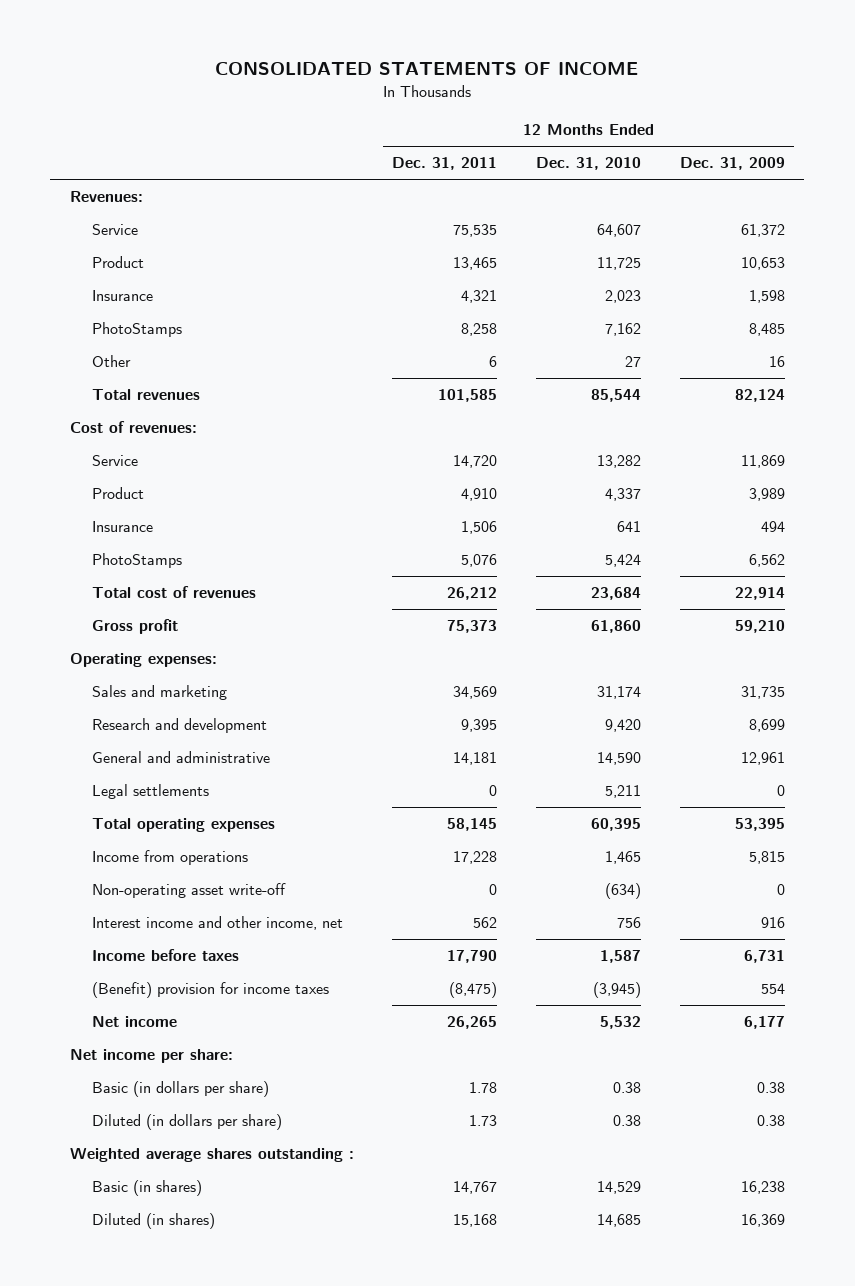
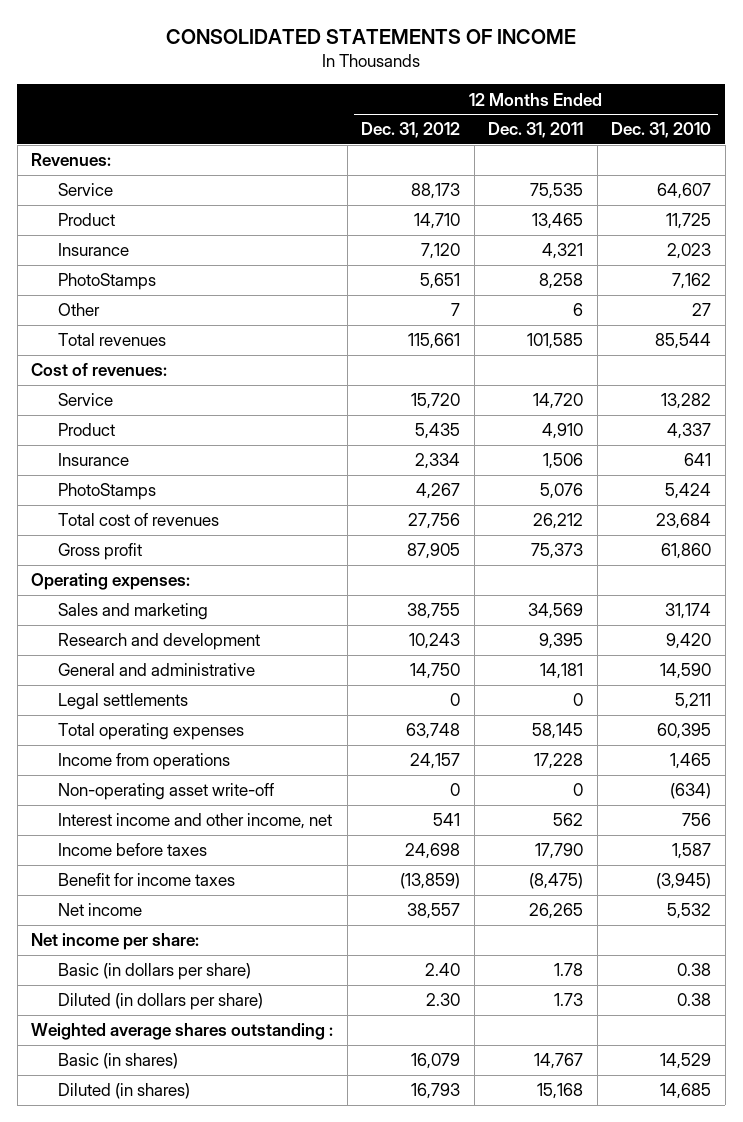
[679,157,785,171] Dec. 31, 2009 -> none
none -> [361,122,461,139] Dec. 31, 2012
[91,982,329,999] (Benefit) provision for income taxes -> [58,873,236,887] Benefit for income taxes

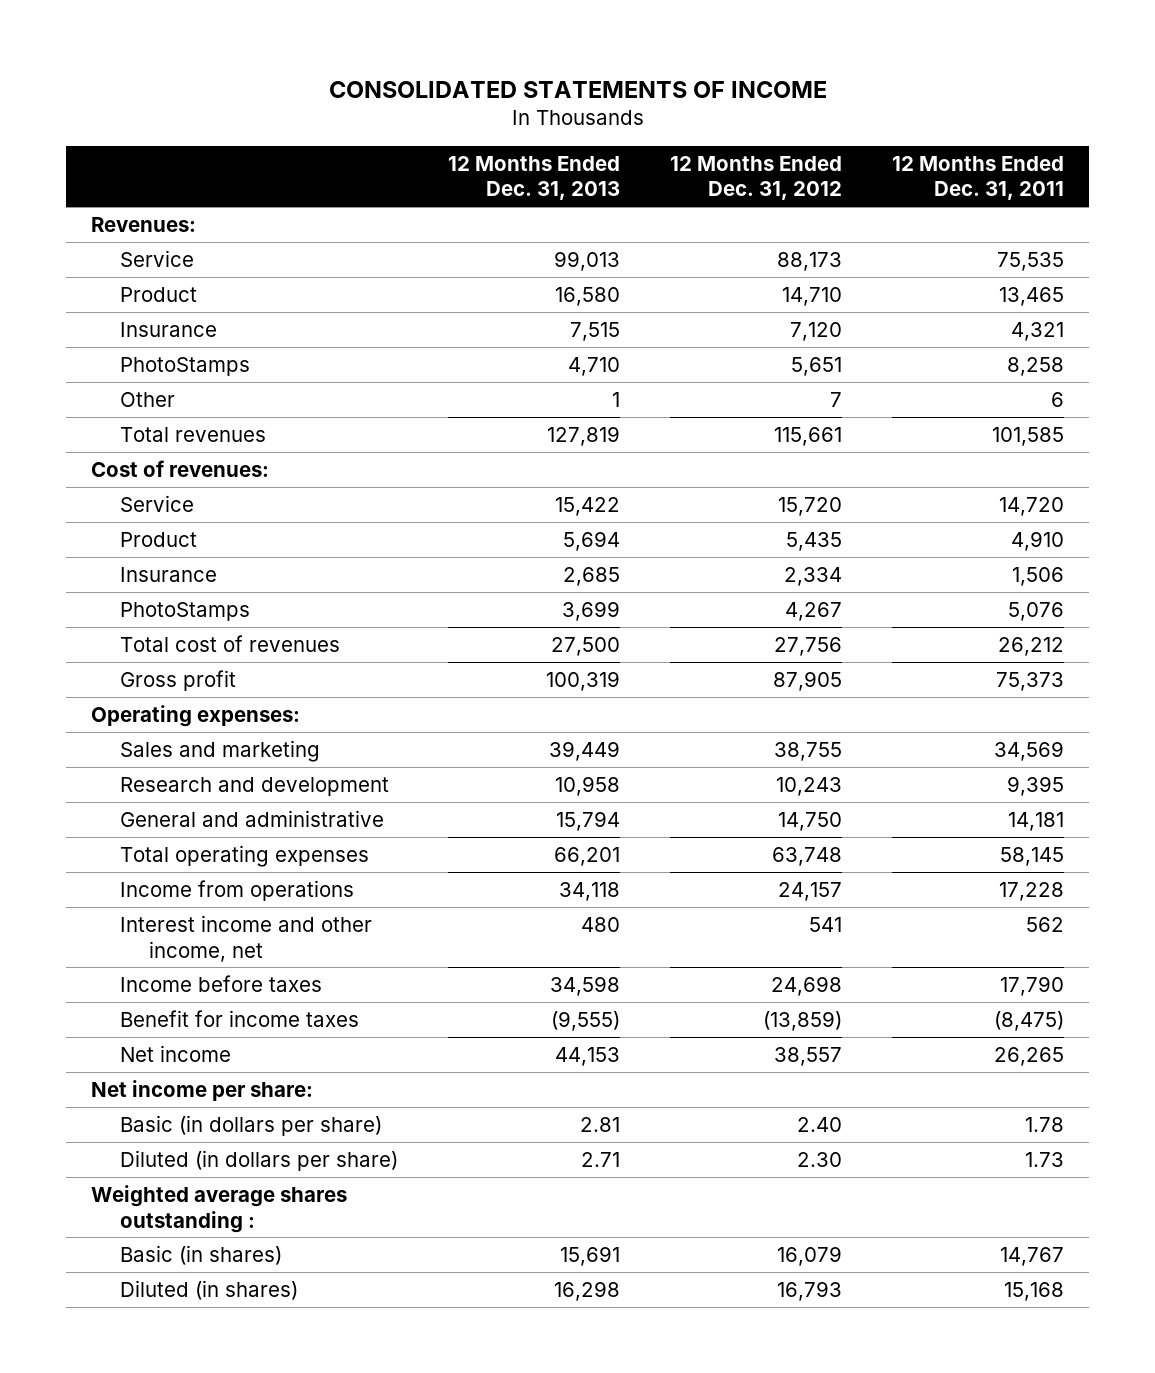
[611,122,712,139] Dec. 31, 2010 -> none
none -> [448,155,621,201] 12 Months Ended Dec. 31, 2013
[58,693,189,711] Legal settlements -> none
[58,783,275,801] Non-operating asset write-off -> none

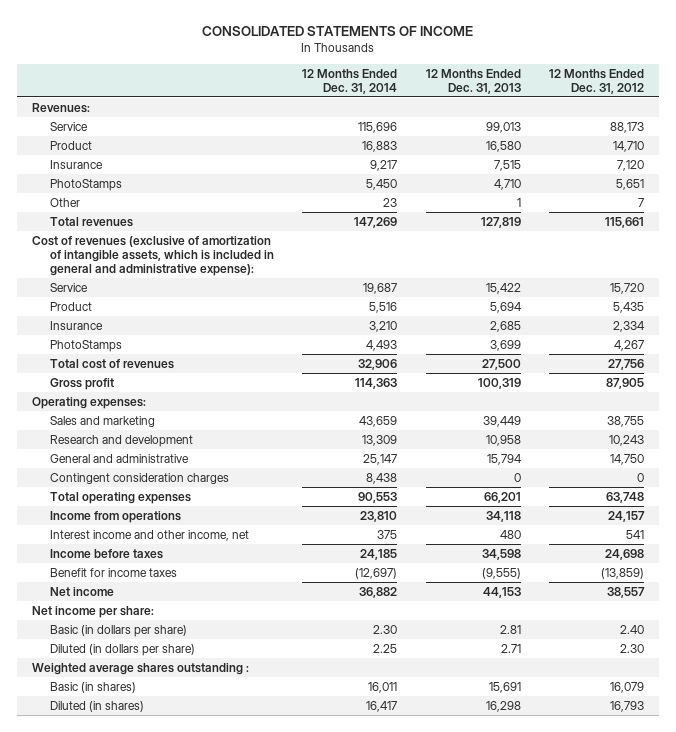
[892,155,1065,201] 12 Months Ended Dec. 31, 2011 -> none
none -> [302,68,398,94] 12 Months Ended Dec. 31, 2014
[90,459,269,477] Cost of revenues: -> [31,235,274,276] Cost of revenues (exclusive of amortization of intangible assets, which is included in general and administrative expense):
none -> [49,472,229,484] Contingent consideration charges

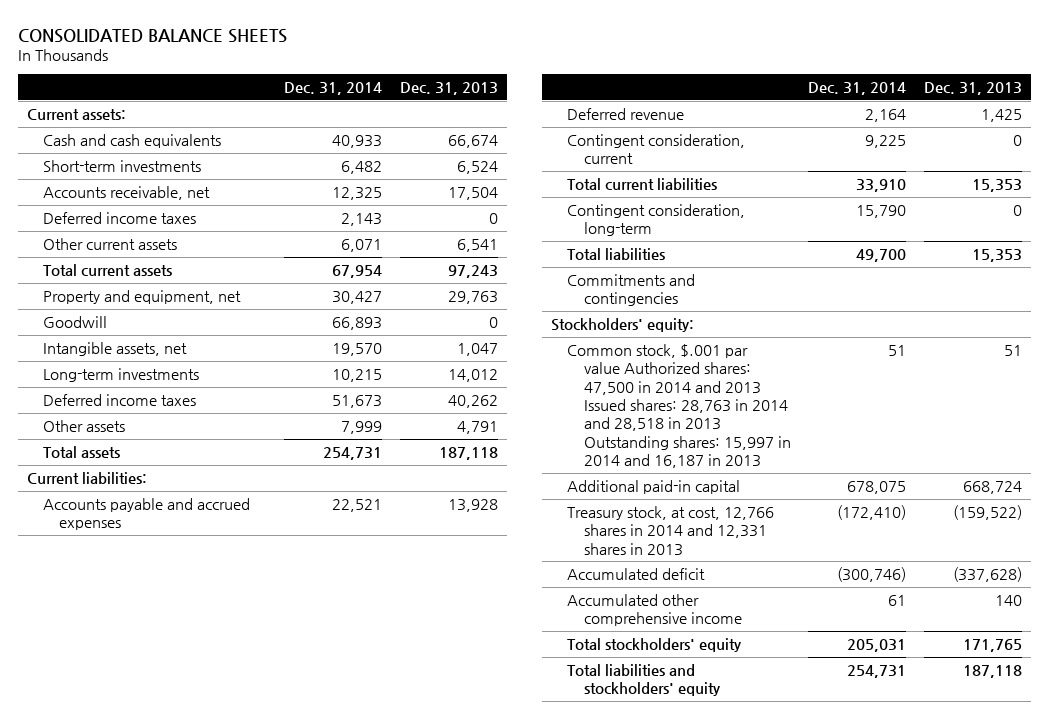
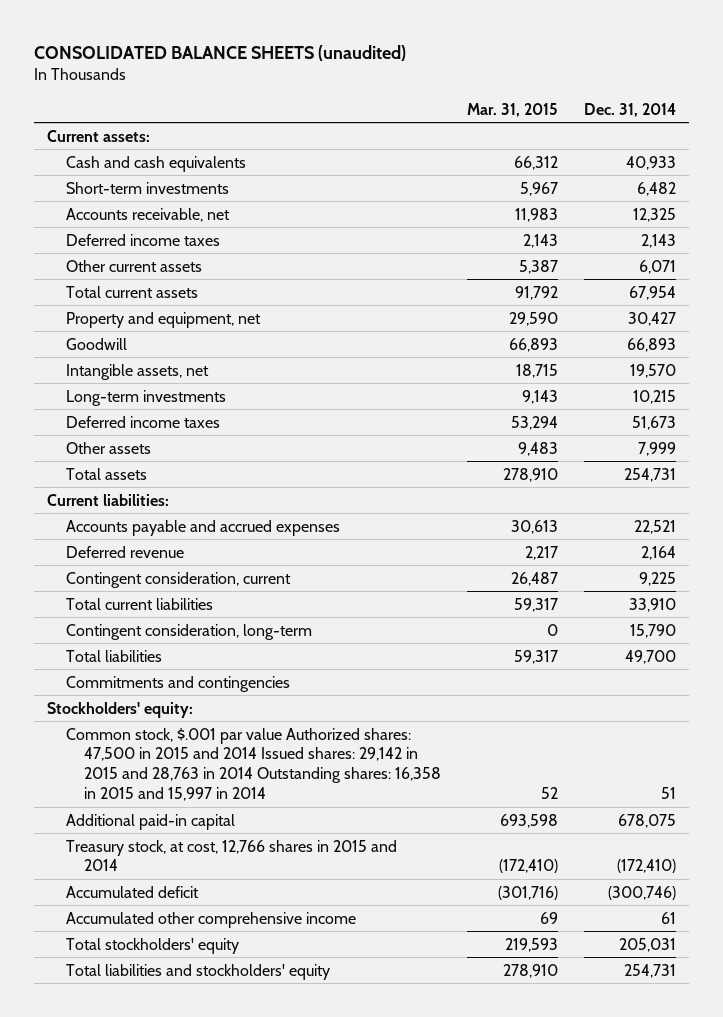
[18,28,288,43] CONSOLIDATED BALANCE SHEETS -> [34,44,407,61] CONSOLIDATED BALANCE SHEETS (unaudited)
[399,82,498,96] Dec. 31, 2013 -> none
none -> [467,102,559,117] Mar. 31, 2015
[567,343,791,468] Common stock, $.001 par value Authorized shares: 47,500 in 2014 and 2013 Issued shares: 28,763 in 2014 and 28,518 in 2013 Outstanding shares: 15,997 in 2014 and 16,187 in 2013 -> [65,727,442,802] Common stock, $.001 par value Authorized shares: 47,500 in 2015 and 2014 Issued shares: 29,142 in 2015 and 28,763 in 2014 Outstanding shares: 16,358 in 2015 and 15,997 in 2014
[567,505,775,556] Treasury stock, at cost, 12,766 shares in 2014 and 12,331 shares in 2013 -> [65,839,397,872] Treasury stock, at cost, 12,766 shares in 2015 and 2014

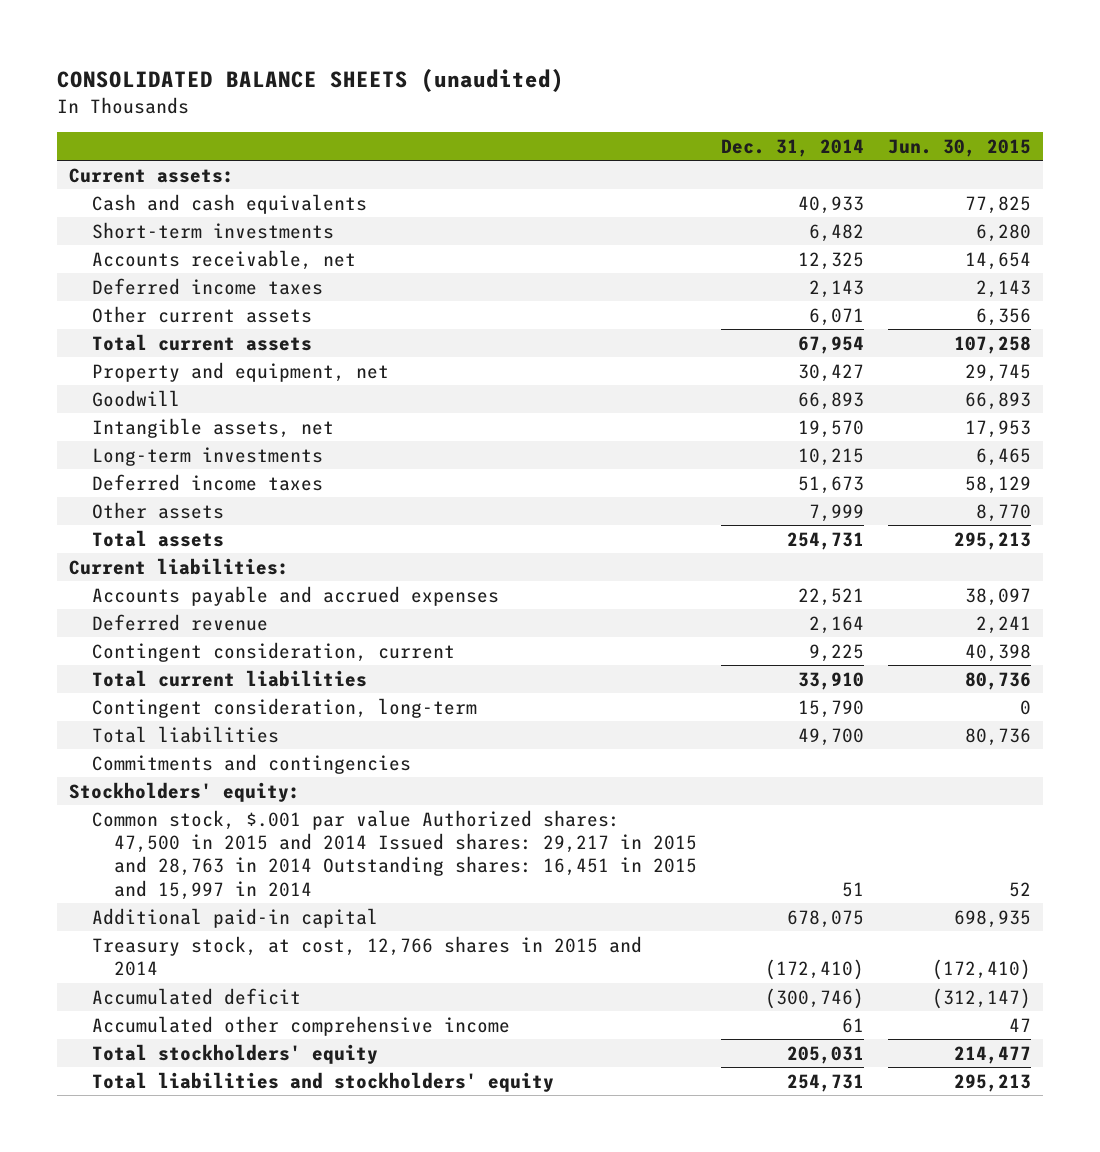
[467,102,559,117] Mar. 31, 2015 -> none
none -> [888,138,1032,157] Jun. 30, 2015
[65,727,442,802] Common stock, $.001 par value Authorized shares: 47,500 in 2015 and 2014 Issued shares: 29,142 in 2015 and 28,763 in 2014 Outstanding shares: 16,358 in 2015 and 15,997 in 2014 -> [91,809,697,900] Common stock, $.001 par value Authorized shares: 47,500 in 2015 and 2014 Issued shares: 29,217 in 2015 and 28,763 in 2014 Outstanding shares: 16,451 in 2015 and 15,997 in 2014

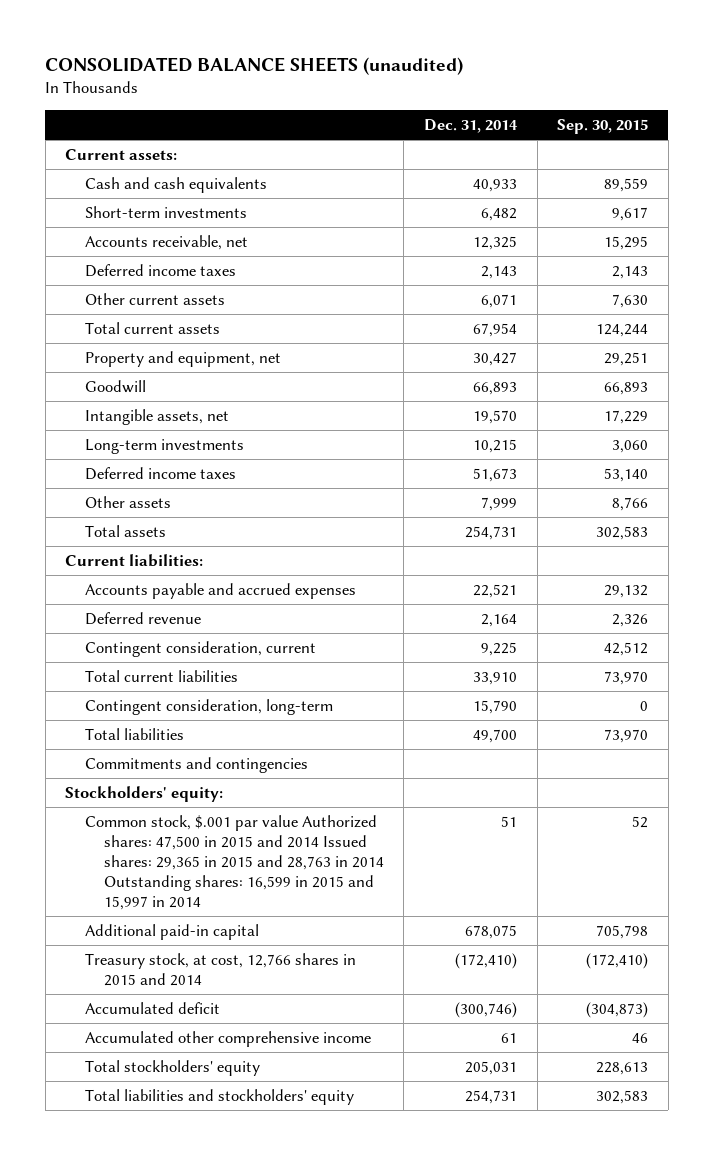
[888,138,1032,157] Jun. 30, 2015 -> none
none -> [557,119,649,135] Sep. 30, 2015
[91,809,697,900] Common stock, $.001 par value Authorized shares: 47,500 in 2015 and 2014 Issued shares: 29,217 in 2015 and 28,763 in 2014 Outstanding shares: 16,451 in 2015 and 15,997 in 2014 -> [84,815,384,911] Common stock, $.001 par value Authorized shares: 47,500 in 2015 and 2014 Issued shares: 29,365 in 2015 and 28,763 in 2014 Outstanding shares: 16,599 in 2015 and 15,997 in 2014

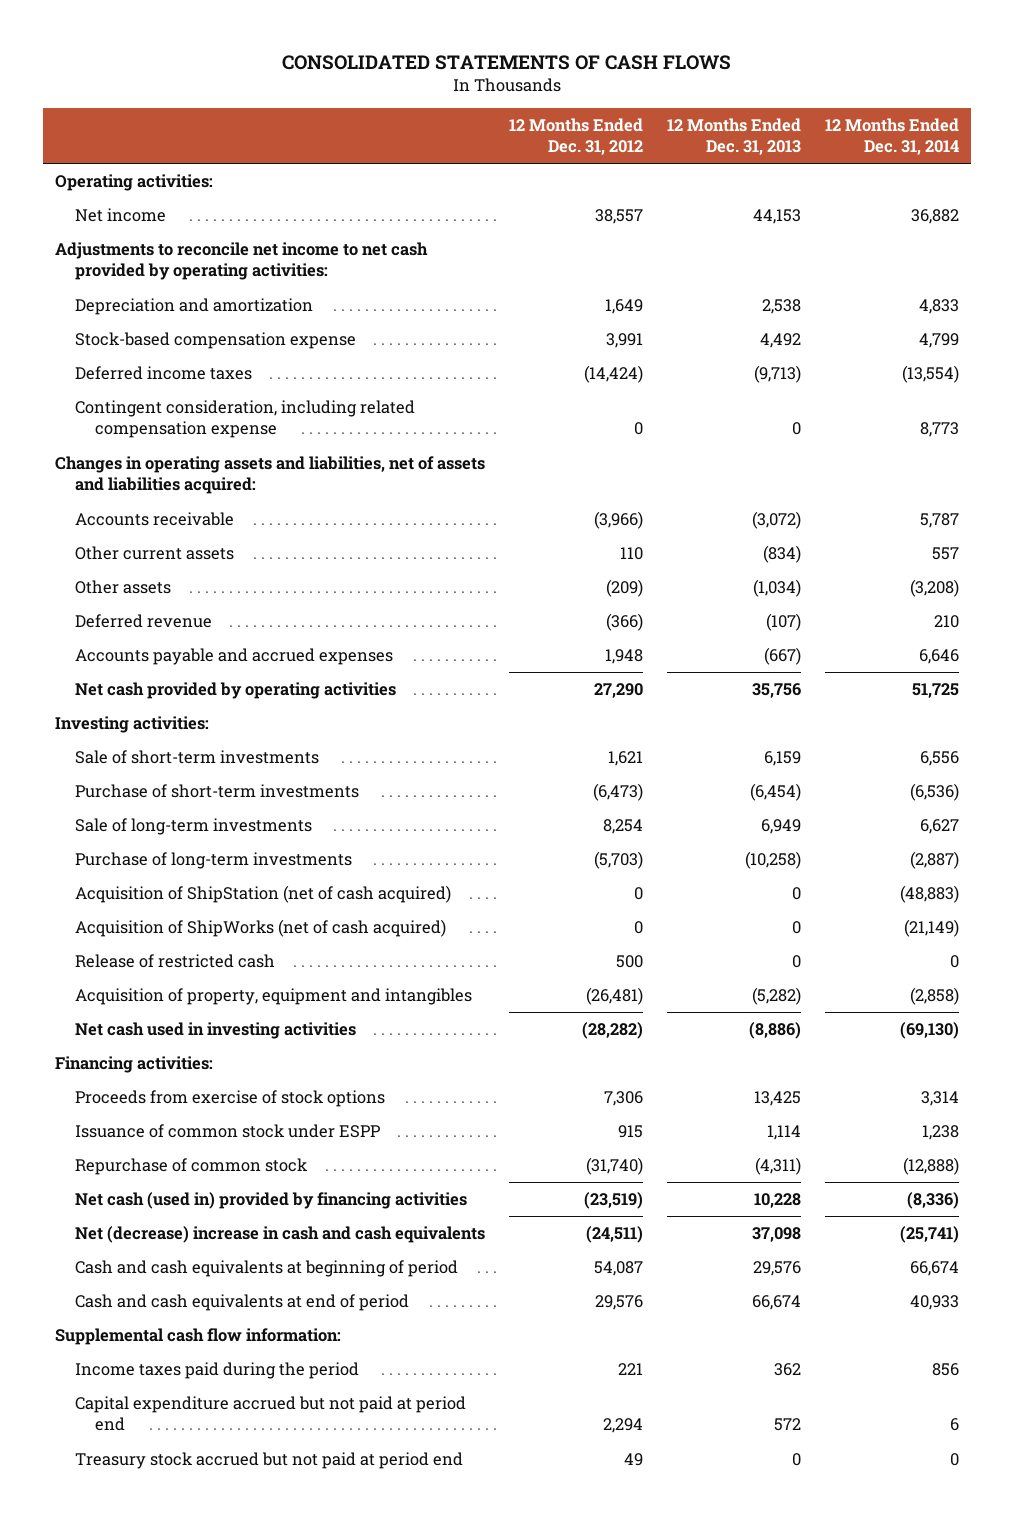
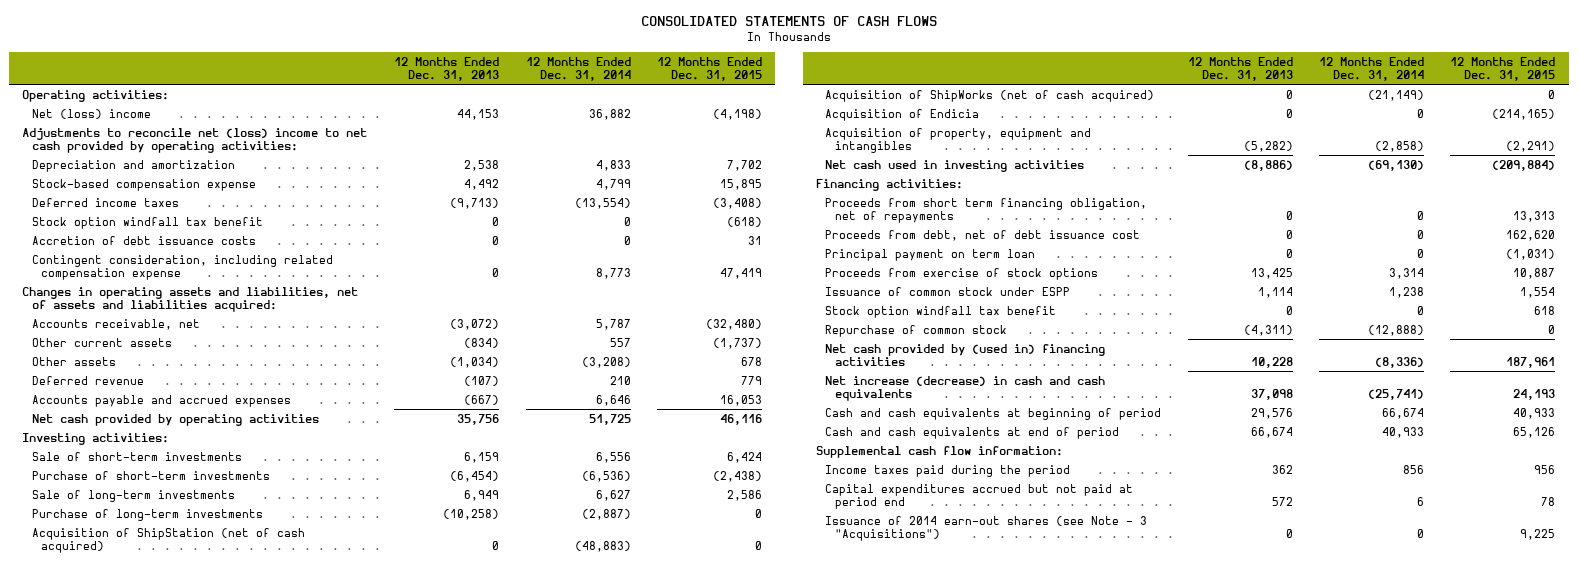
[508,117,643,156] 12 Months Ended Dec. 31, 2012 -> none
none -> [656,56,762,81] 12 Months Ended Dec. 31, 2015
[74,208,166,223] Net income -> [31,108,151,119] Net (loss) income
[54,242,428,281] Adjustments to reconcile net income to net cash provided by operating activities: -> [22,127,368,153] Adjustments to reconcile net (loss) income to net cash provided by operating activities:
none -> [31,216,263,229] Stock option windfall tax benefit
none -> [31,235,256,245] Accretion of debt issuance costs
[74,512,234,527] Accounts receivable -> [31,318,200,330] Accounts receivable, net
[74,954,275,969] Release of restricted cash -> none
none -> [825,108,980,121] Acquisition of Endicia
none -> [825,197,1148,223] Proceeds from short term financing obligation, net of repayments
none -> [825,229,1141,241] Proceeds from debt, net of debt issuance cost
none -> [825,248,1036,261] Principal payment on term loan
none -> [825,305,1057,318] Stock option windfall tax benefit
[74,1192,467,1210] Net cash (used in) provided by financing activities -> [825,343,1106,366] Net cash provided by (used in) financing activities
[74,1226,485,1244] Net (decrease) increase in cash and cash equivalents -> [825,375,1106,401] Net increase (decrease) in cash and cash equivalents
[74,1452,463,1470] Treasury stock accrued but not paid at period end -> none
[74,1396,466,1432] Capital expenditure accrued but not paid at period end -> [825,483,1134,509] Capital expenditures accrued but not paid at period end
none -> [825,515,1148,541] Issuance of 2014 earn-out shares (see Note - 3 "Acquisitions")

